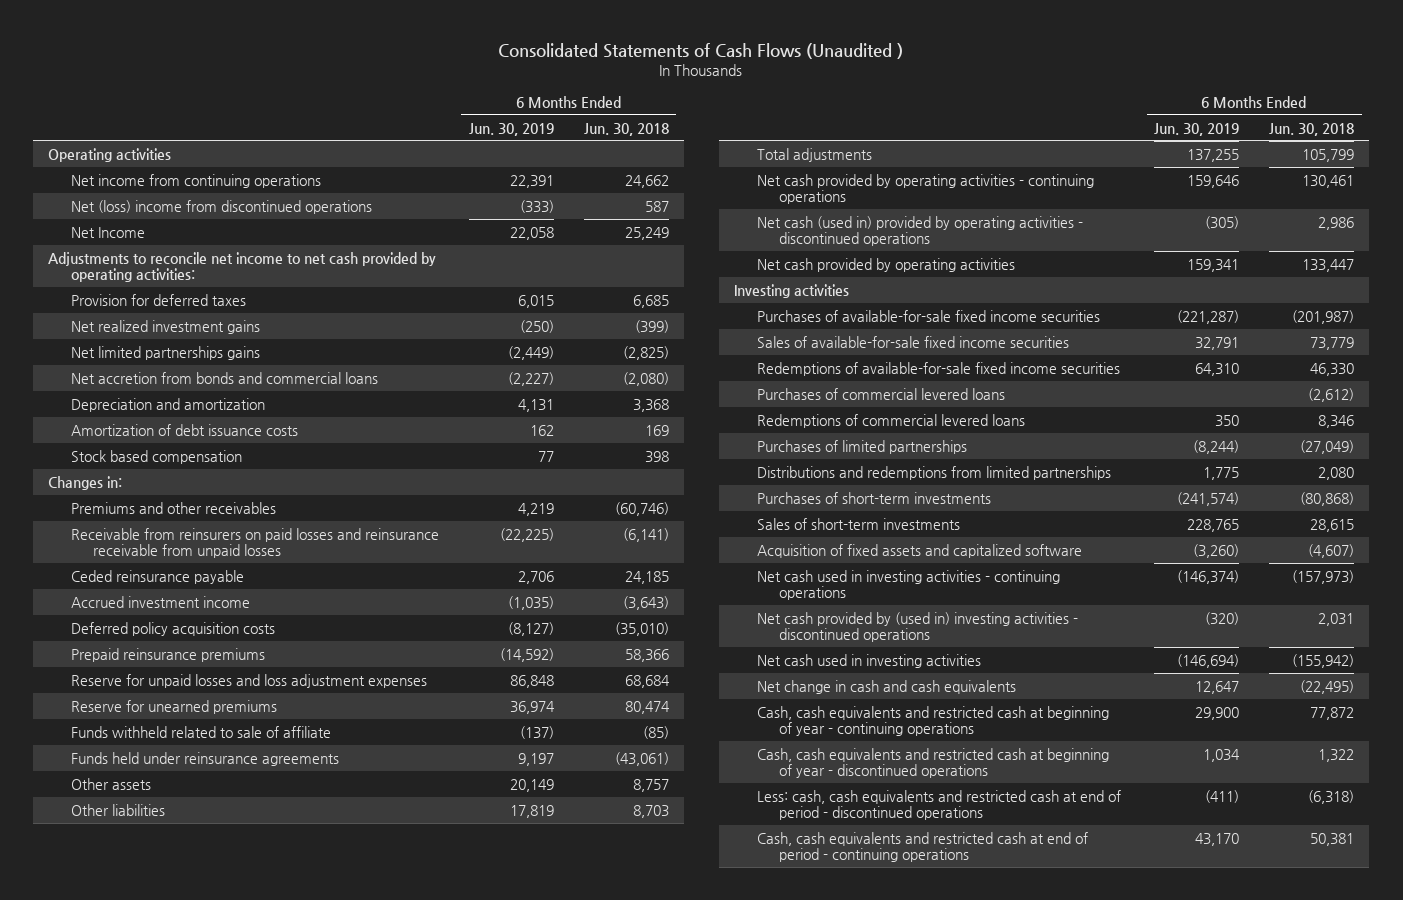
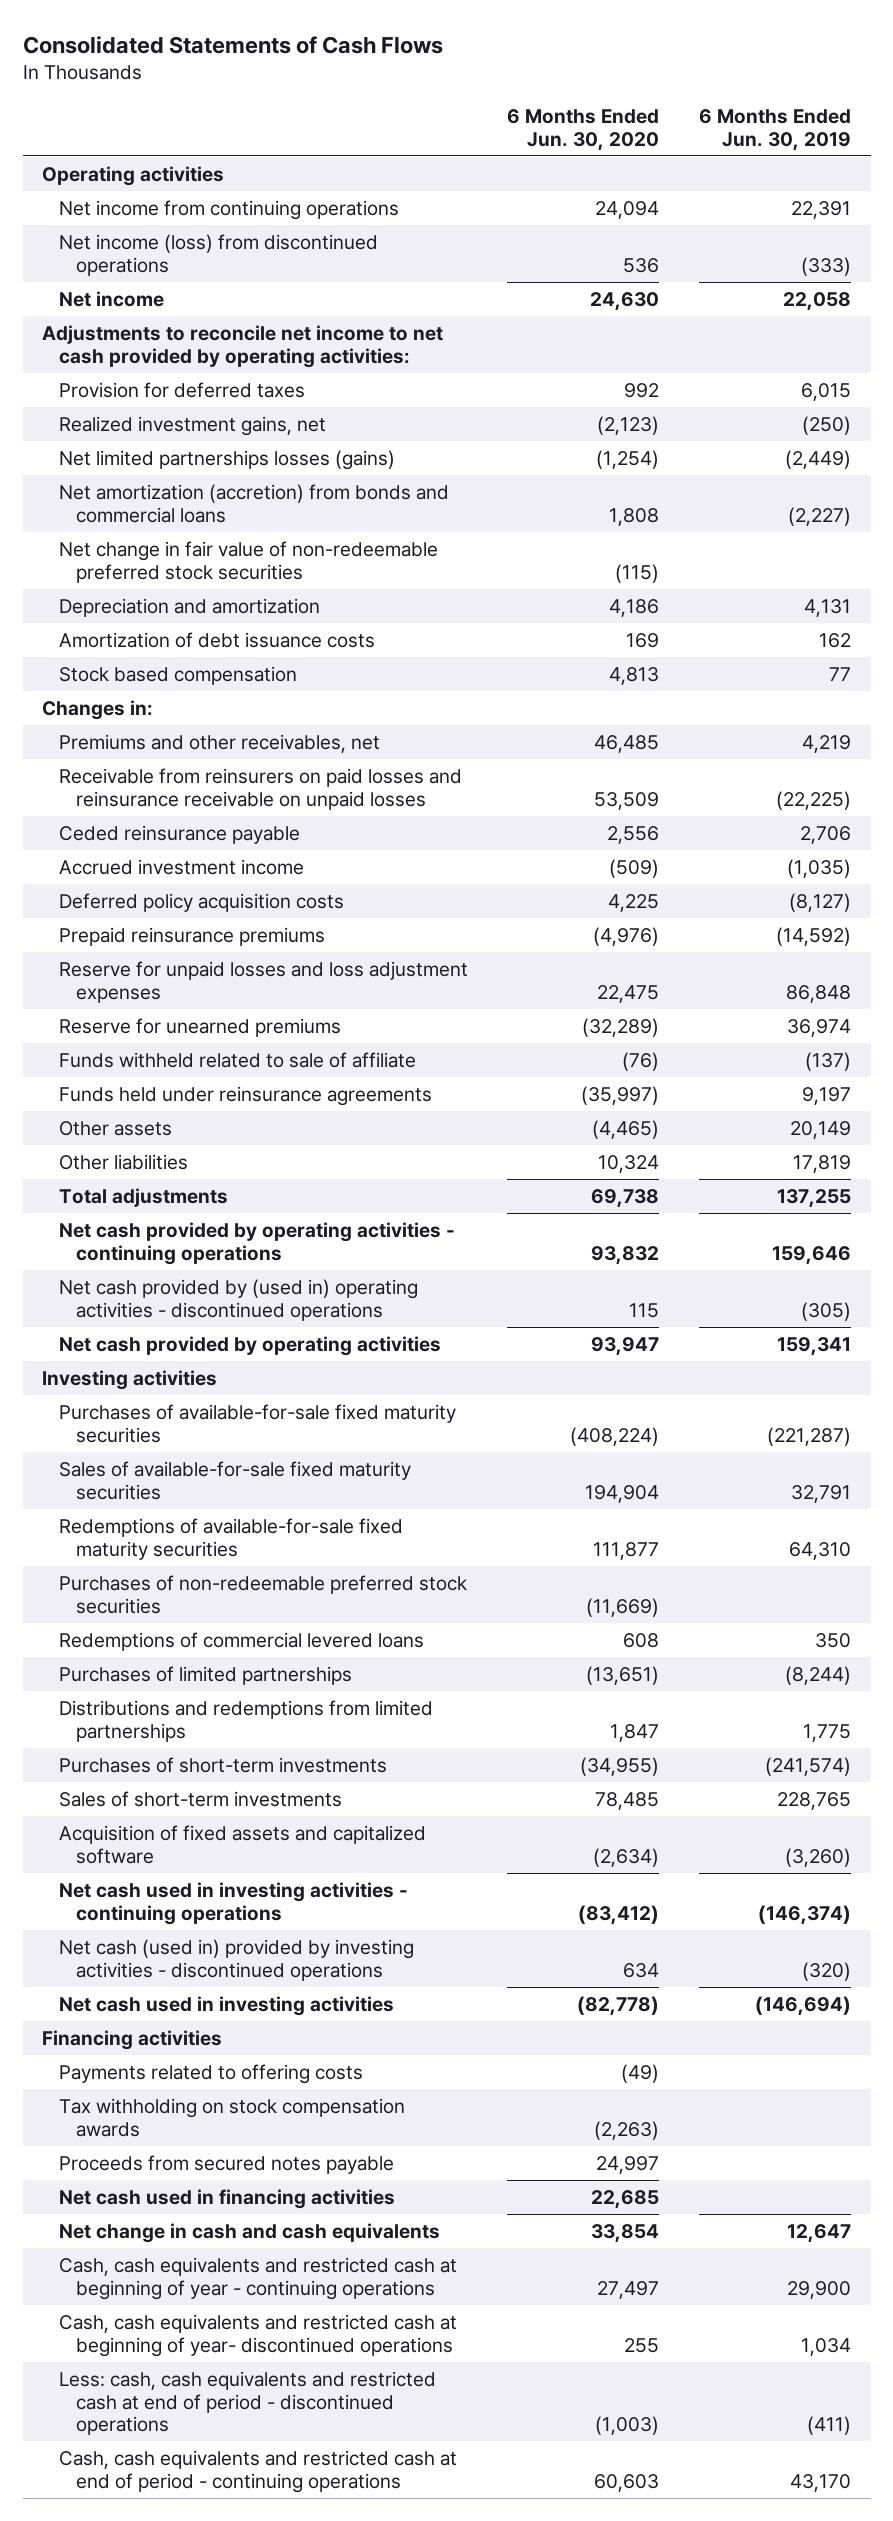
[498,42,904,59] Consolidated Statements of Cash Flows (Unaudited ) -> [22,36,443,55] Consolidated Statements of Cash Flows
[583,122,669,136] Jun. 30, 2018 -> none
none -> [507,108,660,151] 6 Months Ended Jun. 30, 2020
[70,199,372,214] Net (loss) income from discontinued operations -> [59,234,379,276] Net income (loss) from discontinued operations
[70,226,145,238] Net Income -> [59,291,165,308] Net income
[70,319,260,334] Net realized investment gains -> [59,416,327,437] Realized investment gains, net
[70,345,260,360] Net limited partnerships gains -> [59,450,396,471] Net limited partnerships losses (gains)
[70,371,378,384] Net accretion from bonds and commercial loans -> [59,484,450,523] Net amortization (accretion) from bonds and commercial loans
none -> [59,541,439,583] Net change in fair value of non-redeemable preferred stock securities
[70,501,276,514] Premiums and other receivables -> [59,734,381,754] Premiums and other receivables, net
[70,527,439,559] Receivable from reinsurers on paid losses and reinsurance receivable from unpaid losses -> [59,768,463,810] Receivable from reinsurers on paid losses and reinsurance receivable on unpaid losses
[756,215,1083,247] Net cash (used in) provided by operating activities - discontinued operations -> [59,1279,419,1321] Net cash provided by (used in) operating activities - discontinued operations
[756,387,1005,400] Purchases of commercial levered loans -> none
[756,309,1100,322] Purchases of available-for-sale fixed income securities -> [59,1404,457,1443] Purchases of available-for-sale fixed maturity securities
[756,335,1069,348] Sales of available-for-sale fixed income securities -> [59,1461,412,1500] Sales of available-for-sale fixed maturity securities
[756,361,1120,376] Redemptions of available-for-sale fixed income securities -> [59,1518,404,1560] Redemptions of available-for-sale fixed maturity securities
none -> [59,1575,468,1614] Purchases of non-redeemable preferred stock securities
[756,611,1078,643] Net cash provided by (used in) investing activities - discontinued operations -> [59,1939,415,1981] Net cash (used in) provided by investing activities - discontinued operations
none -> [42,2030,223,2051] Financing activities
none -> [59,2064,364,2085] Payments related to offering costs
none -> [59,2098,406,2137] Tax withholding on stock compensation awards
none -> [59,2155,395,2175] Proceeds from secured notes payable
none -> [59,2189,396,2210] Net cash used in financing activities
[756,747,1109,779] Cash, cash equivalents and restricted cash at beginning of year - discontinued operations -> [59,2314,458,2357] Cash, cash equivalents and restricted cash at beginning of year- discontinued operations

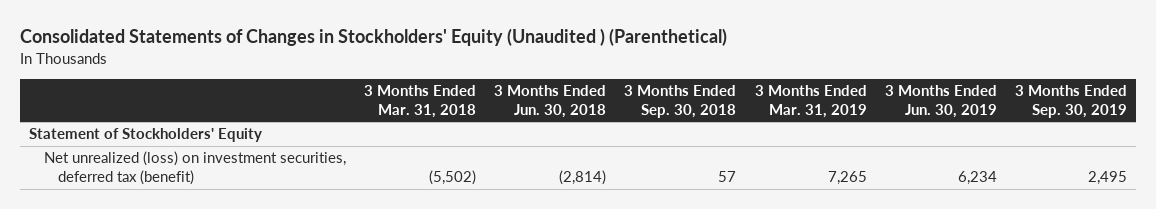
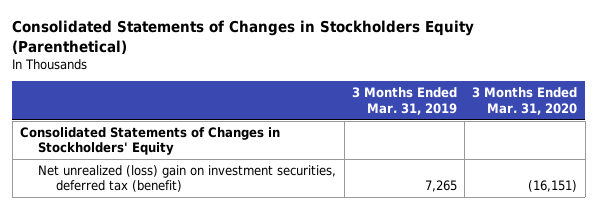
[19,28,727,47] Consolidated Statements of Changes in Stockholders' Equity (Unaudited ) (Parenthetical) -> [12,20,475,54] Consolidated Statements of Changes in Stockholders Equity (Parenthetical)
[363,85,476,118] 3 Months Ended Mar. 31, 2018 -> none
[494,85,607,118] 3 Months Ended Jun. 30, 2018 -> none
[624,85,737,118] 3 Months Ended Sep. 30, 2018 -> none
[884,85,997,118] 3 Months Ended Jun. 30, 2019 -> none
[1015,85,1128,118] 3 Months Ended Sep. 30, 2019 -> none
none -> [472,87,578,115] 3 Months Ended Mar. 31, 2020
[28,128,262,143] Statement of Stockholders' Equity -> [20,127,281,156] Consolidated Statements of Changes in Stockholders' Equity
[43,151,346,186] Net unrealized (loss) on investment securities, deferred tax (benefit) -> [38,165,337,193] Net unrealized (loss) gain on investment securities, deferred tax (benefit)

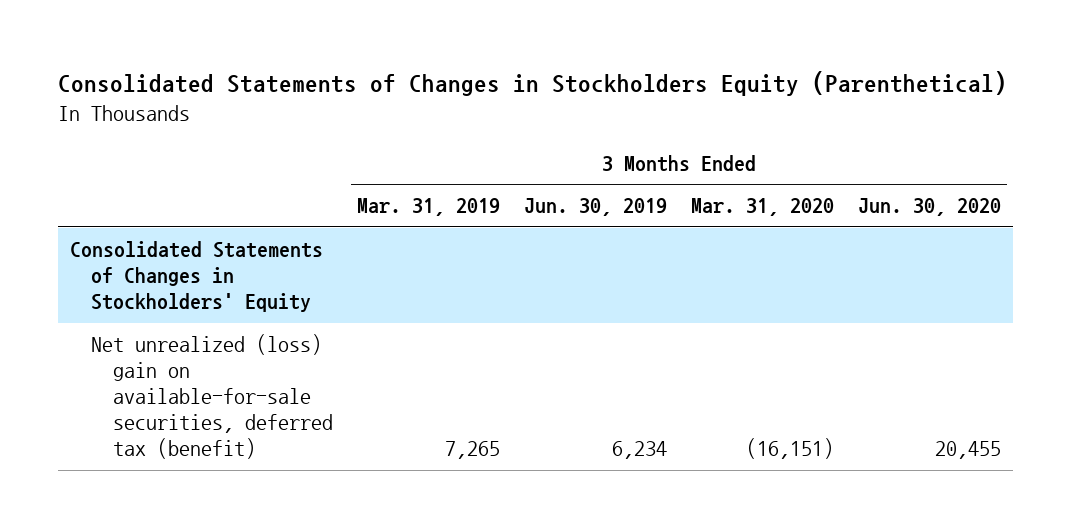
none -> [523,198,667,217] Jun. 30, 2019
none -> [857,198,1001,217] Jun. 30, 2020
[38,165,337,193] Net unrealized (loss) gain on investment securities, deferred tax (benefit) -> [91,334,333,460] Net unrealized (loss) gain on available-for-sale securities, deferred tax (benefit)

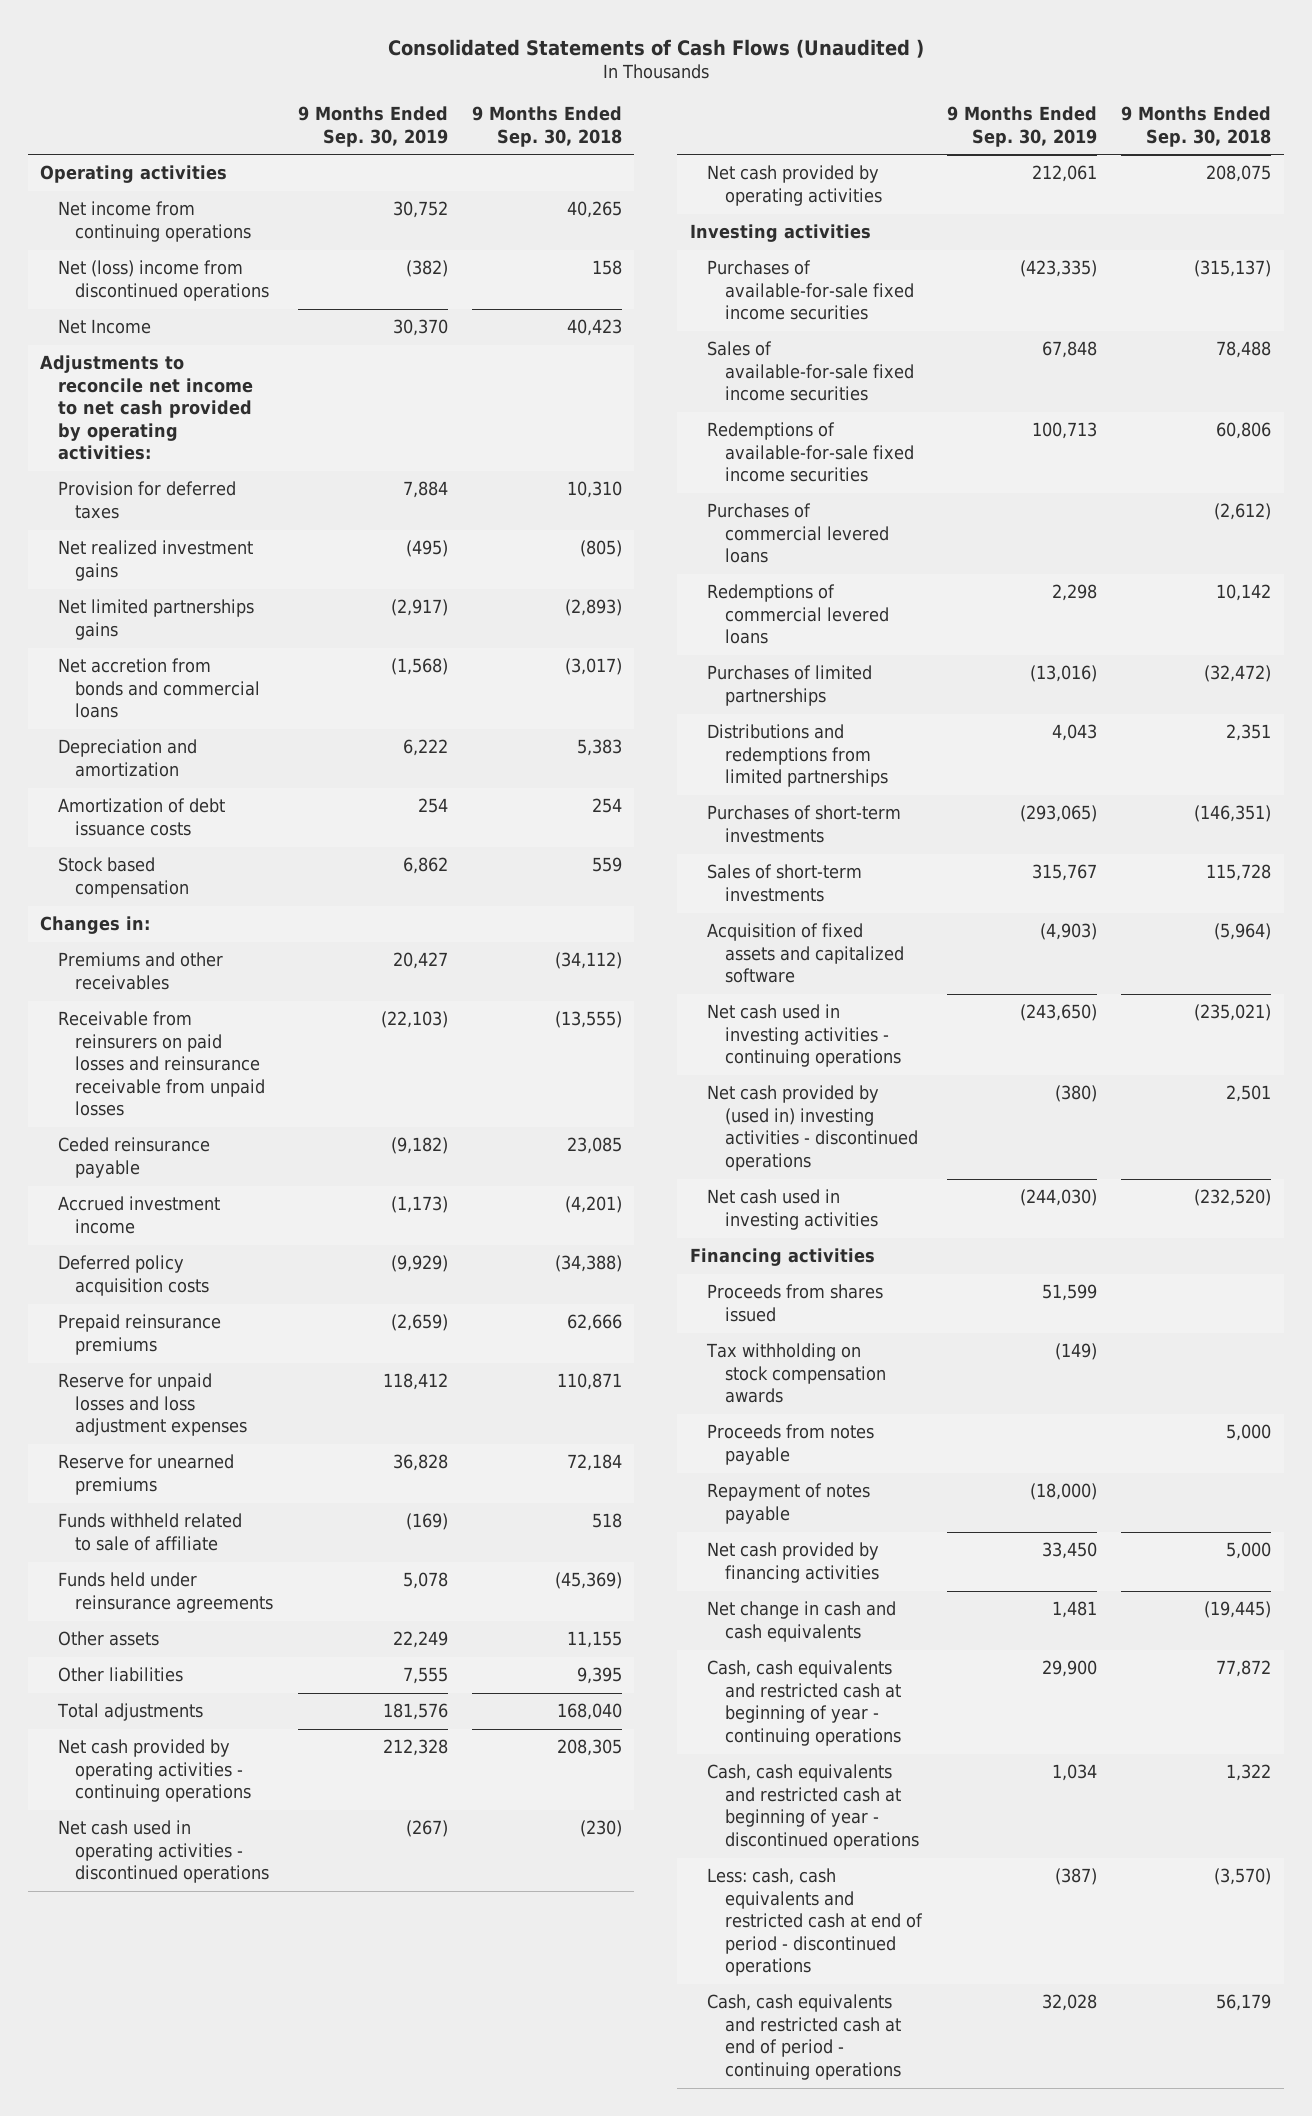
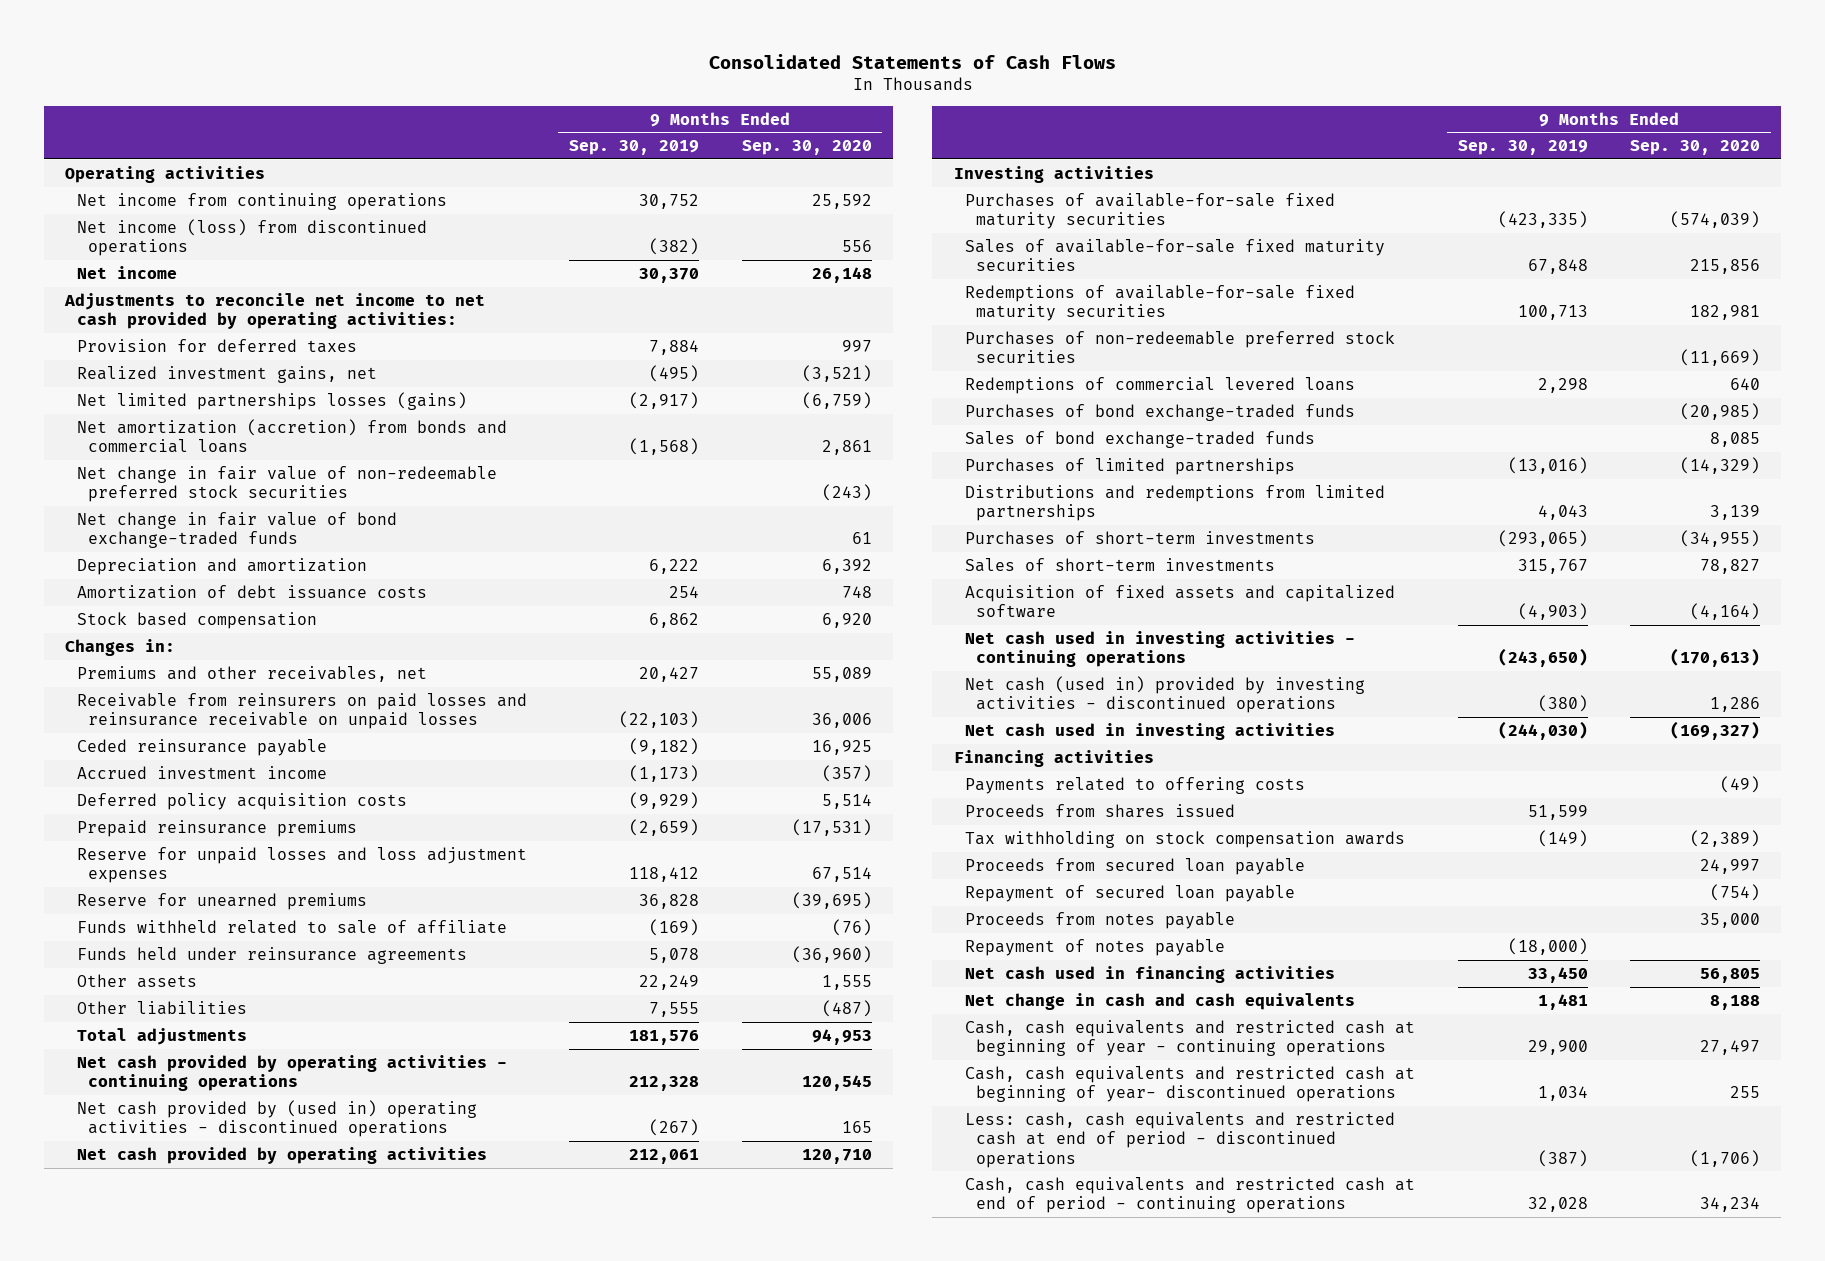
[387,38,924,58] Consolidated Statements of Cash Flows (Unaudited ) -> [708,53,1116,69] Consolidated Statements of Cash Flows
[471,106,622,147] 9 Months Ended Sep. 30, 2018 -> none
none -> [741,140,872,156] Sep. 30, 2020
[57,260,270,301] Net (loss) income from discontinued operations -> [76,218,427,257] Net income (loss) from discontinued operations
[57,319,151,335] Net Income -> [76,265,177,279] Net income
[57,540,253,581] Net realized investment gains -> [76,365,377,383] Realized investment gains, net
[57,599,254,640] Net limited partnerships gains -> [76,391,467,410] Net limited partnerships losses (gains)
[57,658,261,719] Net accretion from bonds and commercial loans -> [76,418,507,454] Net amortization (accretion) from bonds and commercial loans
none -> [76,465,497,503] Net change in fair value of non-redeemable preferred stock securities
none -> [76,511,397,549] Net change in fair value of bond exchange-traded funds
[57,952,223,990] Premiums and other receivables -> [76,665,427,682] Premiums and other receivables, net
[57,1011,266,1117] Receivable from reinsurers on paid losses and reinsurance receivable from unpaid losses -> [76,692,527,730] Receivable from reinsurers on paid losses and reinsurance receivable on unpaid losses
[57,1820,270,1884] Net cash used in operating activities - discontinued operations -> [76,1099,477,1138] Net cash provided by (used in) operating activities - discontinued operations
[707,503,889,564] Purchases of commercial levered loans -> none
[707,260,914,321] Purchases of available-for-sale fixed income securities -> [965,192,1336,230] Purchases of available-for-sale fixed maturity securities
[707,341,914,402] Sales of available-for-sale fixed income securities -> [965,238,1386,272] Sales of available-for-sale fixed maturity securities
[707,422,914,483] Redemptions of available-for-sale fixed income securities -> [965,284,1356,322] Redemptions of available-for-sale fixed maturity securities
none -> [965,330,1396,364] Purchases of non-redeemable preferred stock securities
none -> [965,403,1356,421] Purchases of bond exchange-traded funds
none -> [965,430,1316,448] Sales of bond exchange-traded funds
[707,1085,918,1171] Net cash provided by (used in) investing activities - discontinued operations -> [965,675,1366,714] Net cash (used in) provided by investing activities - discontinued operations
none -> [965,776,1306,794] Payments related to offering costs
none -> [965,857,1306,875] Proceeds from secured loan payable
none -> [965,884,1296,902] Repayment of secured loan payable
[707,1542,880,1583] Net cash provided by financing activities -> [965,965,1336,983] Net cash used in financing activities
[707,1764,919,1850] Cash, cash equivalents and restricted cash at beginning of year - discontinued operations -> [965,1065,1416,1103] Cash, cash equivalents and restricted cash at beginning of year- discontinued operations

